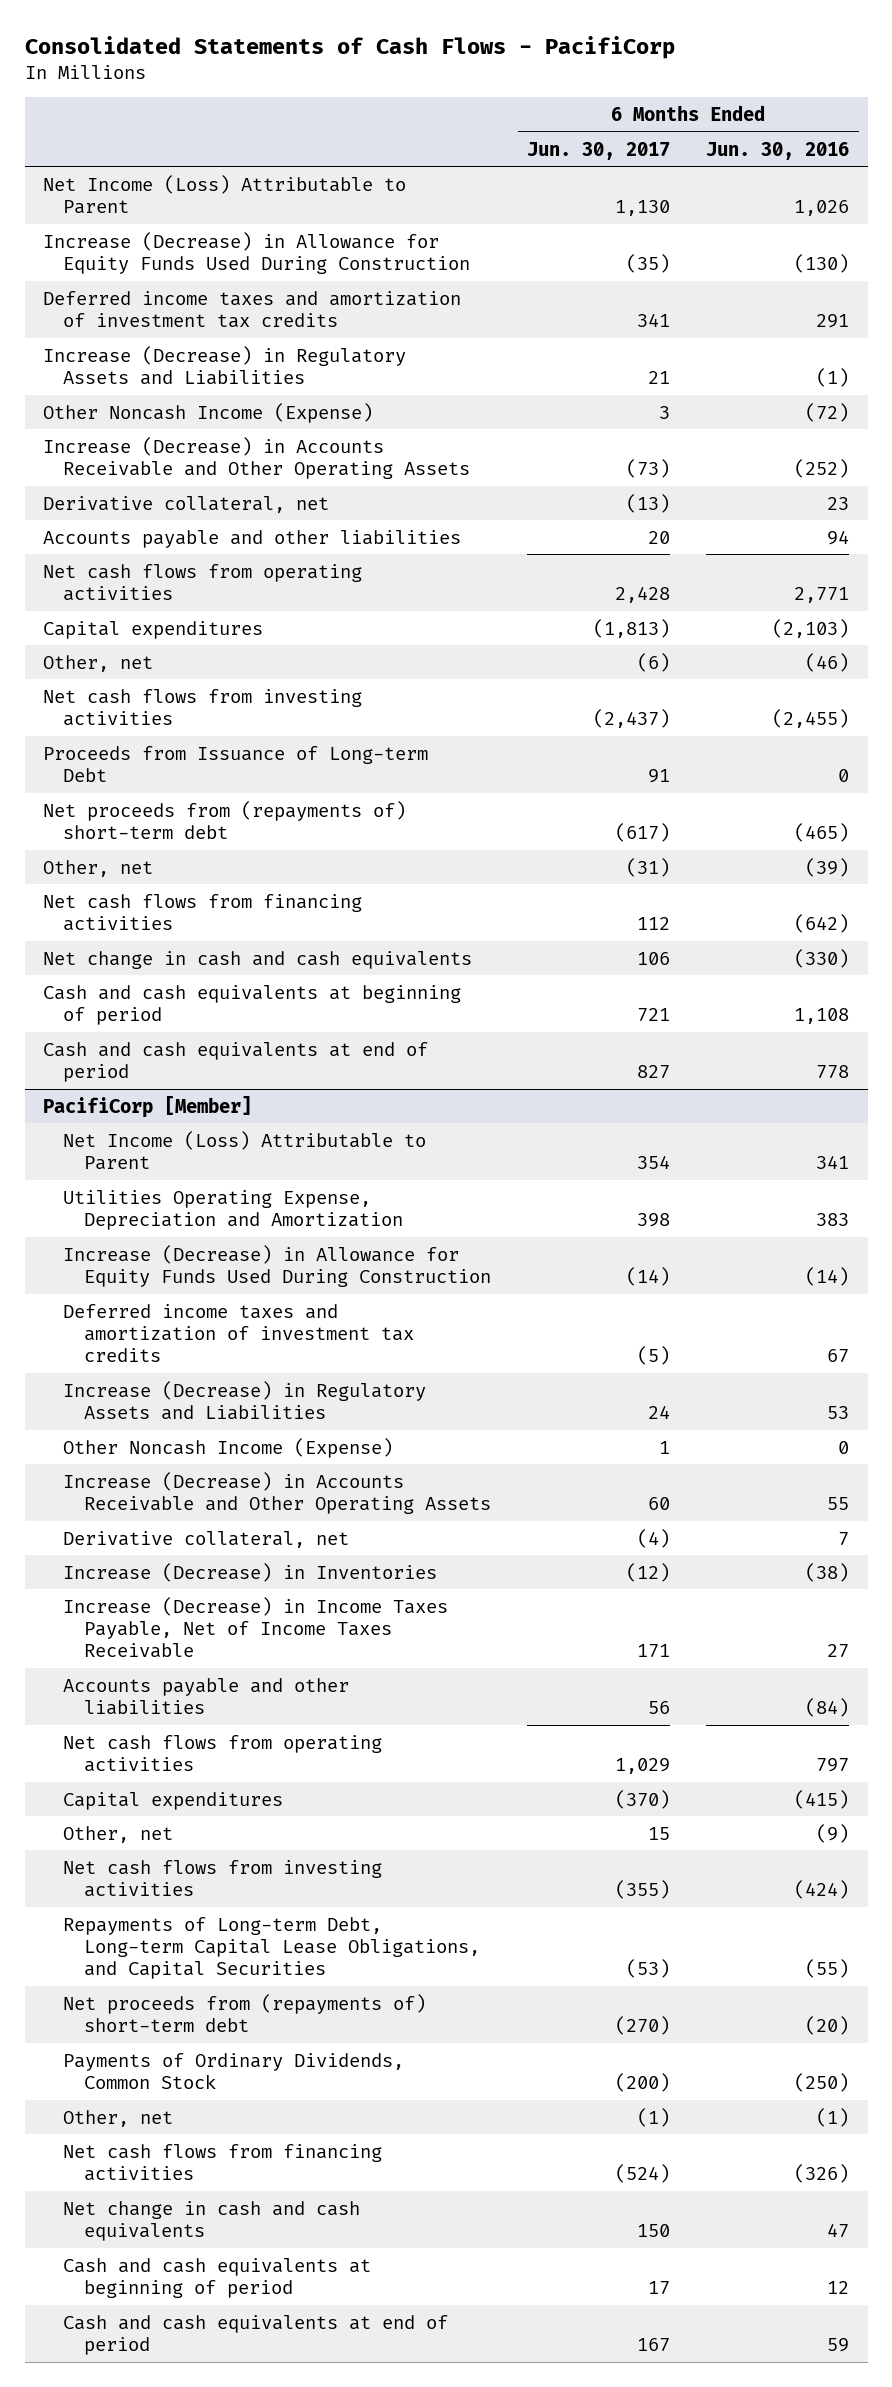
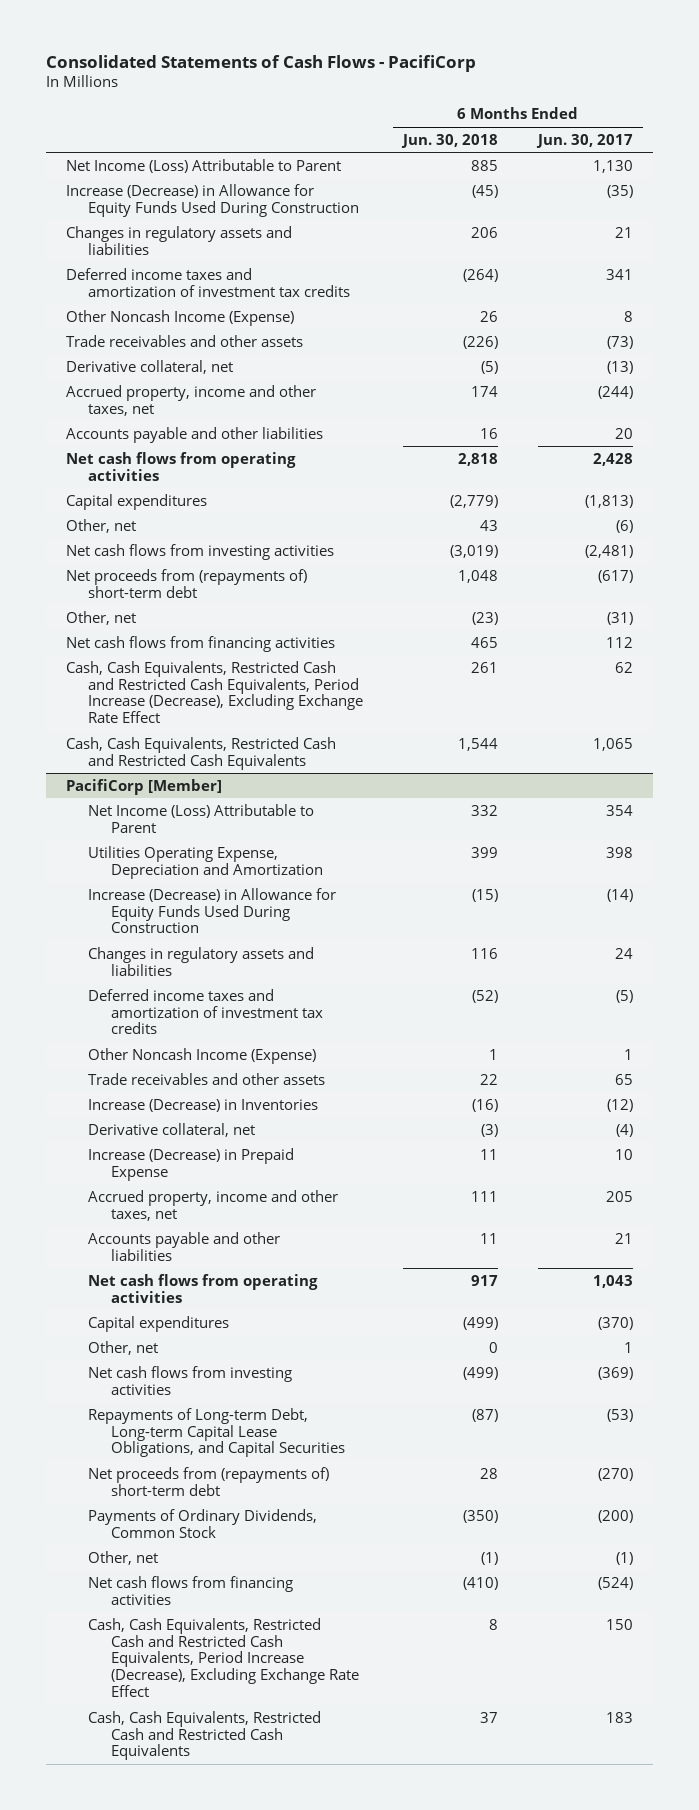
[706,141,850,160] Jun. 30, 2016 -> none
none -> [401,133,499,148] Jun. 30, 2018
none -> [65,225,292,255] Changes in regulatory assets and liabilities
[42,345,406,385] Increase (Decrease) in Regulatory Assets and Liabilities -> none
[659,405,671,419] 3 -> [624,310,634,322] 8
[42,436,471,479] Increase (Decrease) in Accounts Receivable and Other Operating Assets -> [65,334,303,347] Trade receivables and other assets
none -> [65,384,316,416] Accrued property, income and other taxes, net
[42,745,428,782] Proceeds from Issuance of Long-term Debt -> none
[593,708,671,728] (2,437) -> [585,544,634,558] (2,481)
[42,950,472,969] Net change in cash and cash equivalents -> none
[42,984,461,1025] Cash and cash equivalents at beginning of period -> none
[42,1041,428,1082] Cash and cash equivalents at end of period -> none
none -> [65,660,364,724] Cash, Cash Equivalents, Restricted Cash and Restricted Cash Equivalents, Period Increase (Decrease), Excluding Exchange Rate Effect
none -> [65,736,336,770] Cash, Cash Equivalents, Restricted Cash and Restricted Cash Equivalents
none -> [88,946,315,976] Changes in regulatory assets and liabilities
[63,1380,427,1420] Increase (Decrease) in Regulatory Assets and Liabilities -> none
[63,1471,491,1514] Increase (Decrease) in Accounts Receivable and Other Operating Assets -> [88,1072,326,1085] Trade receivables and other assets
[648,1496,671,1510] 60 -> [615,1073,634,1085] 65
[63,1596,449,1658] Increase (Decrease) in Income Taxes Payable, Net of Income Taxes Receivable -> none
[63,1530,350,1548] Derivative collateral, net -> [88,1122,256,1137] Derivative collateral, net
none -> [88,1147,295,1181] Increase (Decrease) in Prepaid Expense
none -> [88,1189,339,1221] Accrued property, income and other taxes, net
[648,1700,671,1714] 56 -> [615,1232,634,1244] 21
[615,1757,671,1774] 1,029 -> [593,1274,634,1288] 1,043
[648,1826,671,1840] 15 -> [624,1341,634,1353] 1
[615,1879,671,1899] (355) -> [598,1366,634,1380] (369)
[63,2200,361,2241] Net change in cash and cash equivalents -> none
[63,2257,372,2298] Cash and cash equivalents at beginning of period -> none
[63,2314,449,2355] Cash and cash equivalents at end of period -> none
none -> [88,1617,359,1698] Cash, Cash Equivalents, Restricted Cash and Restricted Cash Equivalents, Period Increase (Decrease), Excluding Exchange Rate Effect
none -> [88,1710,322,1761] Cash, Cash Equivalents, Restricted Cash and Restricted Cash Equivalents

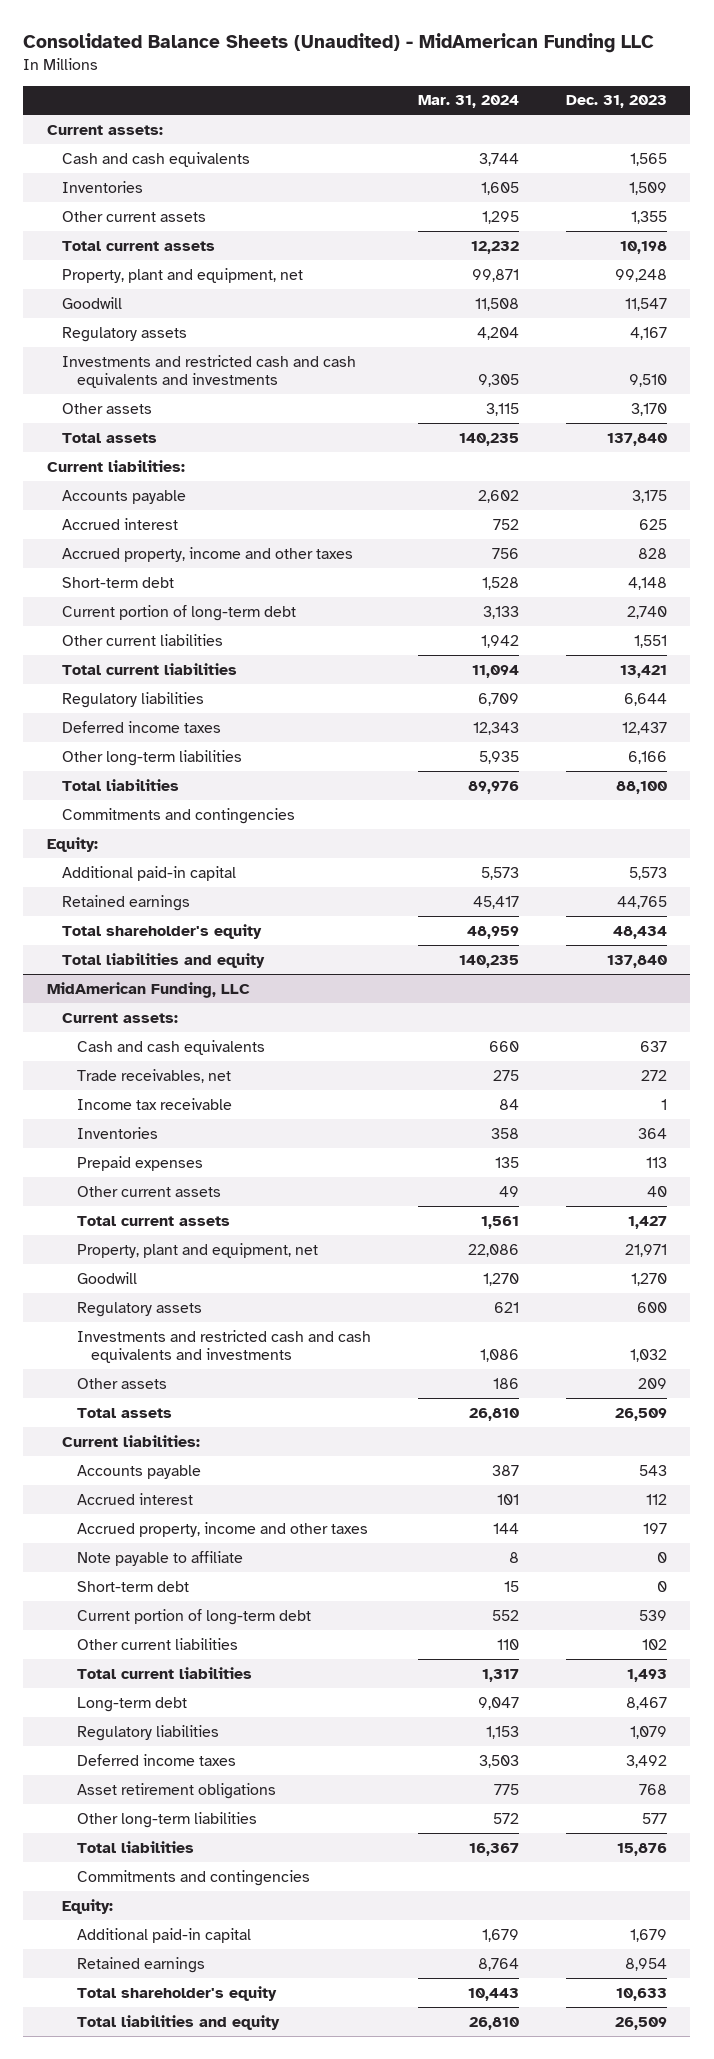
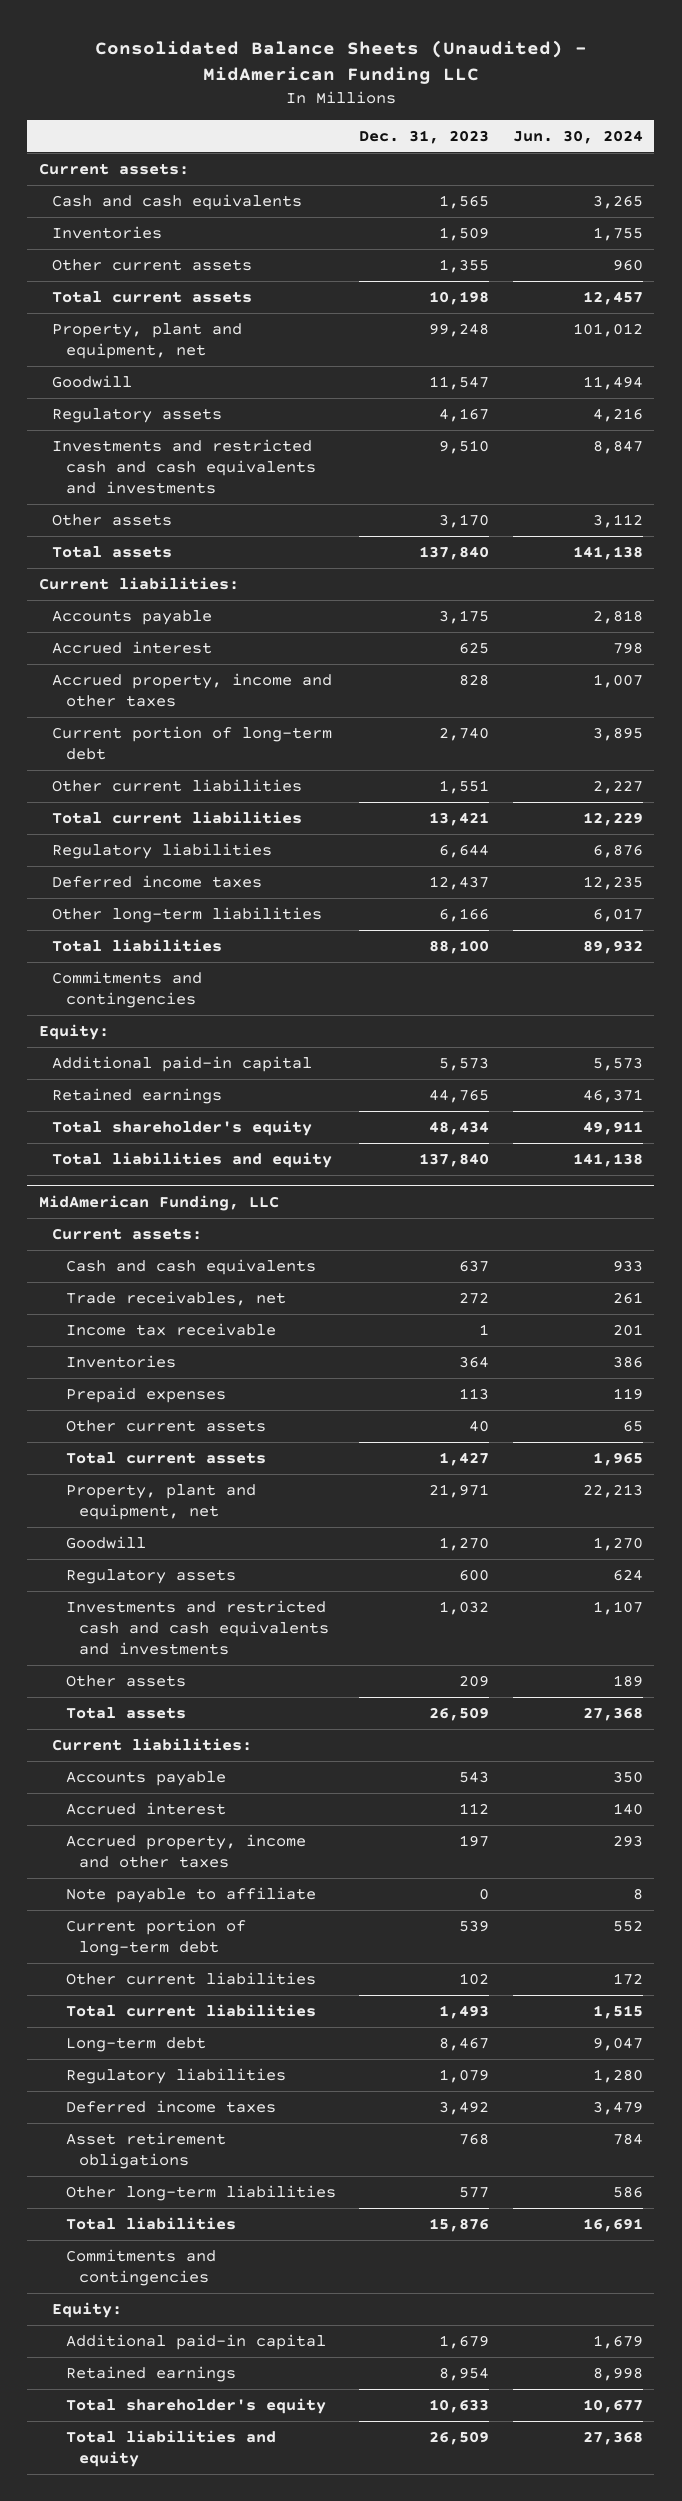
[417,95,519,109] Mar. 31, 2024 -> none
none -> [512,129,643,144] Jun. 30, 2024
[61,576,174,588] Short-term debt -> none
[76,1580,189,1592] Short-term debt -> none

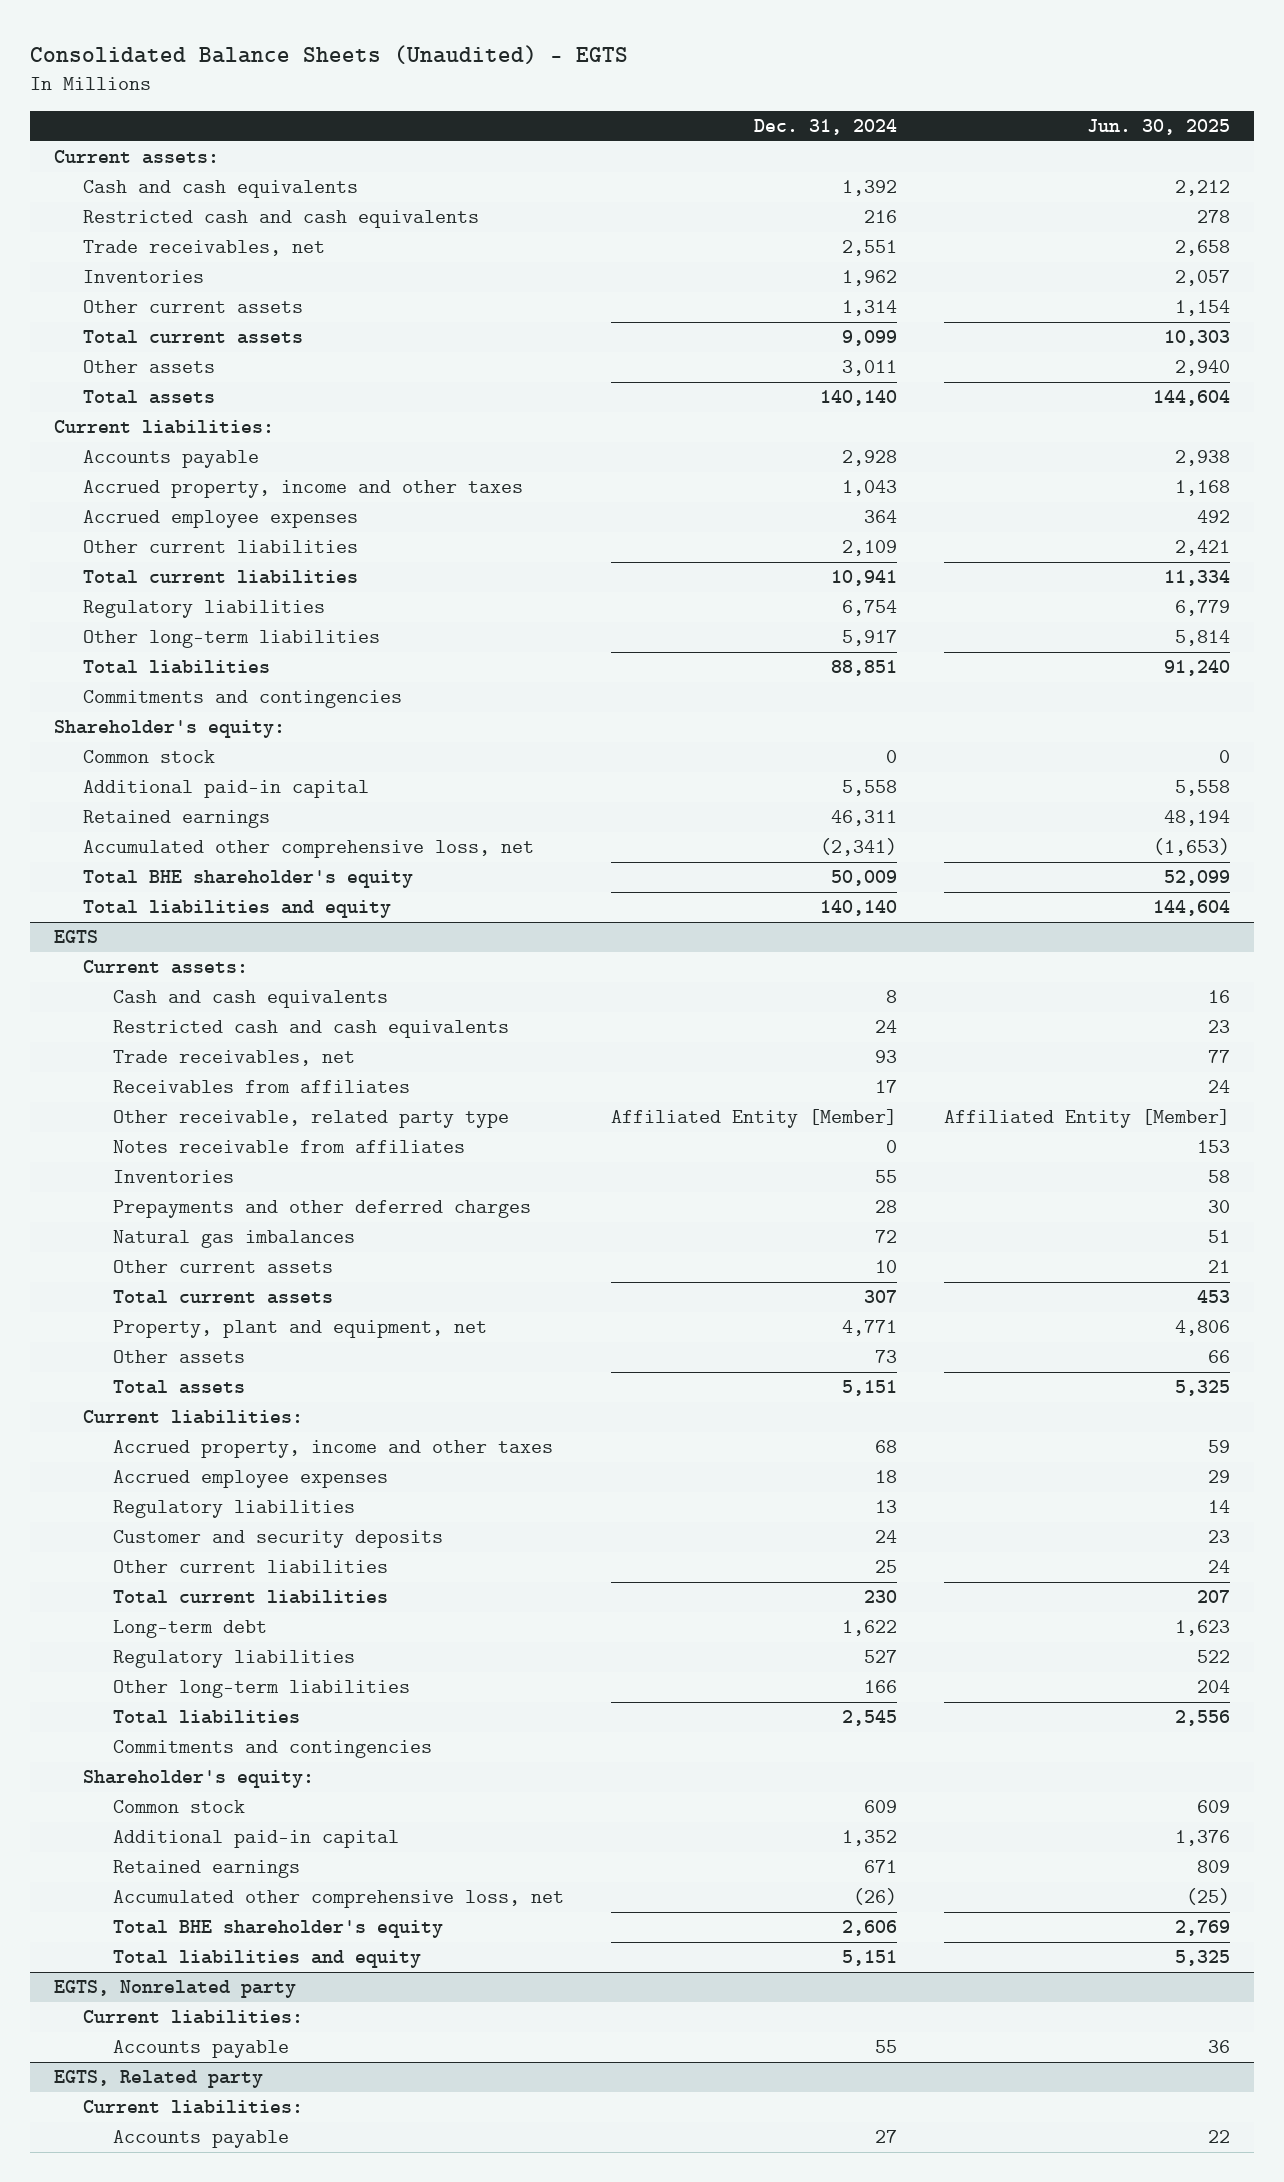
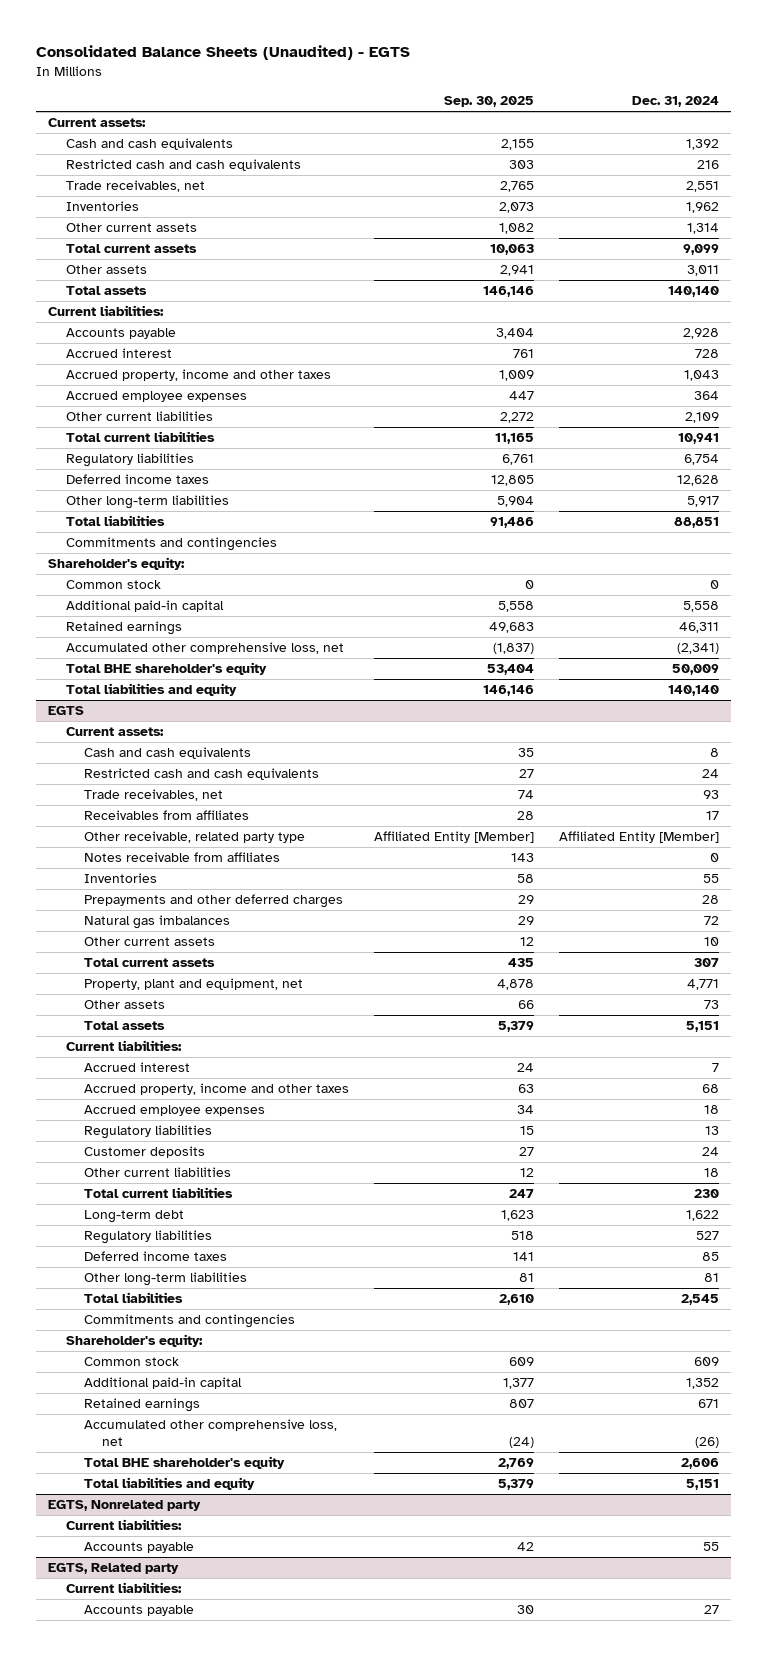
[1087,119,1231,136] Jun. 30, 2025 -> none
none -> [444,96,535,108] Sep. 30, 2025
none -> [66,348,173,359] Accrued interest
none -> [66,474,210,485] Deferred income taxes
none -> [84,1062,191,1073] Accrued interest
[113,1530,444,1549] Customer and security deposits -> [84,1146,206,1159] Customer deposits
[875,1560,898,1574] 25 -> [703,1168,719,1178] 18
none -> [84,1251,228,1262] Deferred income taxes
[864,1680,898,1694] 166 -> [703,1273,719,1283] 81

